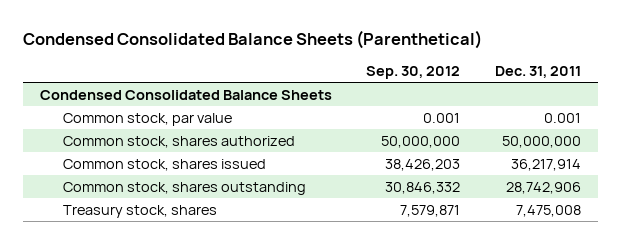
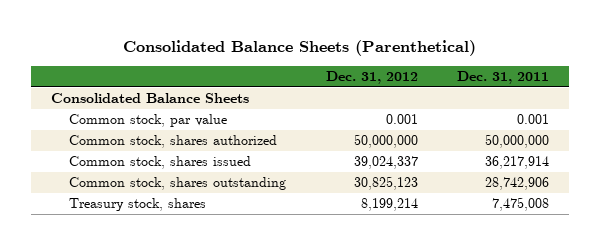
[22,30,482,50] Condensed Consolidated Balance Sheets (Parenthetical) -> [123,40,477,57] Consolidated Balance Sheets (Parenthetical)
[366,66,461,80] Sep. 30, 2012 -> none
none -> [325,70,418,84] Dec. 31, 2012
[39,89,332,100] Condensed Consolidated Balance Sheets -> [51,93,250,104] Consolidated Balance Sheets

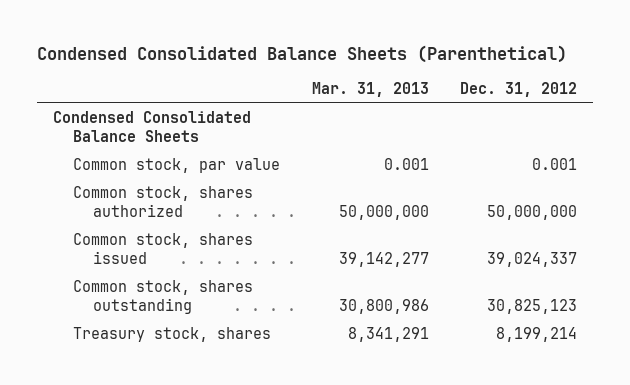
[123,40,477,57] Consolidated Balance Sheets (Parenthetical) -> [37,45,568,64] Condensed Consolidated Balance Sheets (Parenthetical)
[457,70,550,84] Dec. 31, 2011 -> none
none -> [311,82,429,98] Mar. 31, 2013
[51,93,250,104] Consolidated Balance Sheets -> [53,111,252,143] Condensed Consolidated Balance Sheets

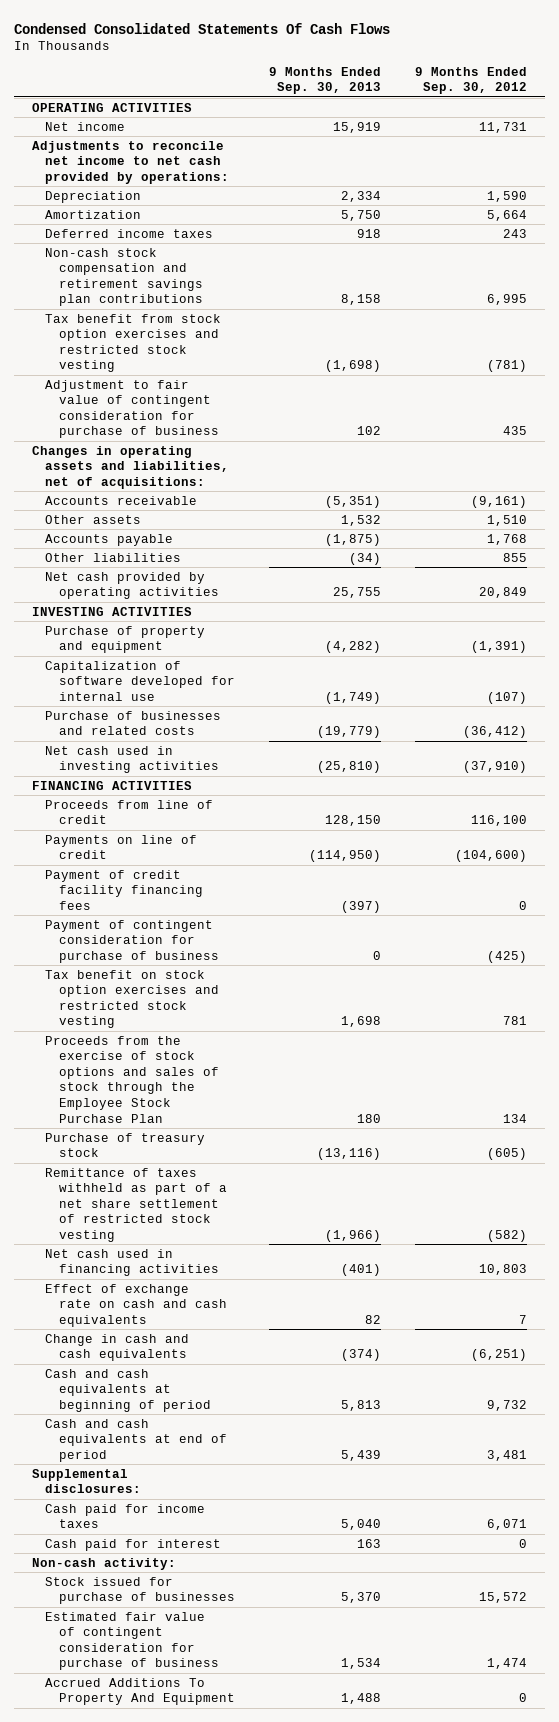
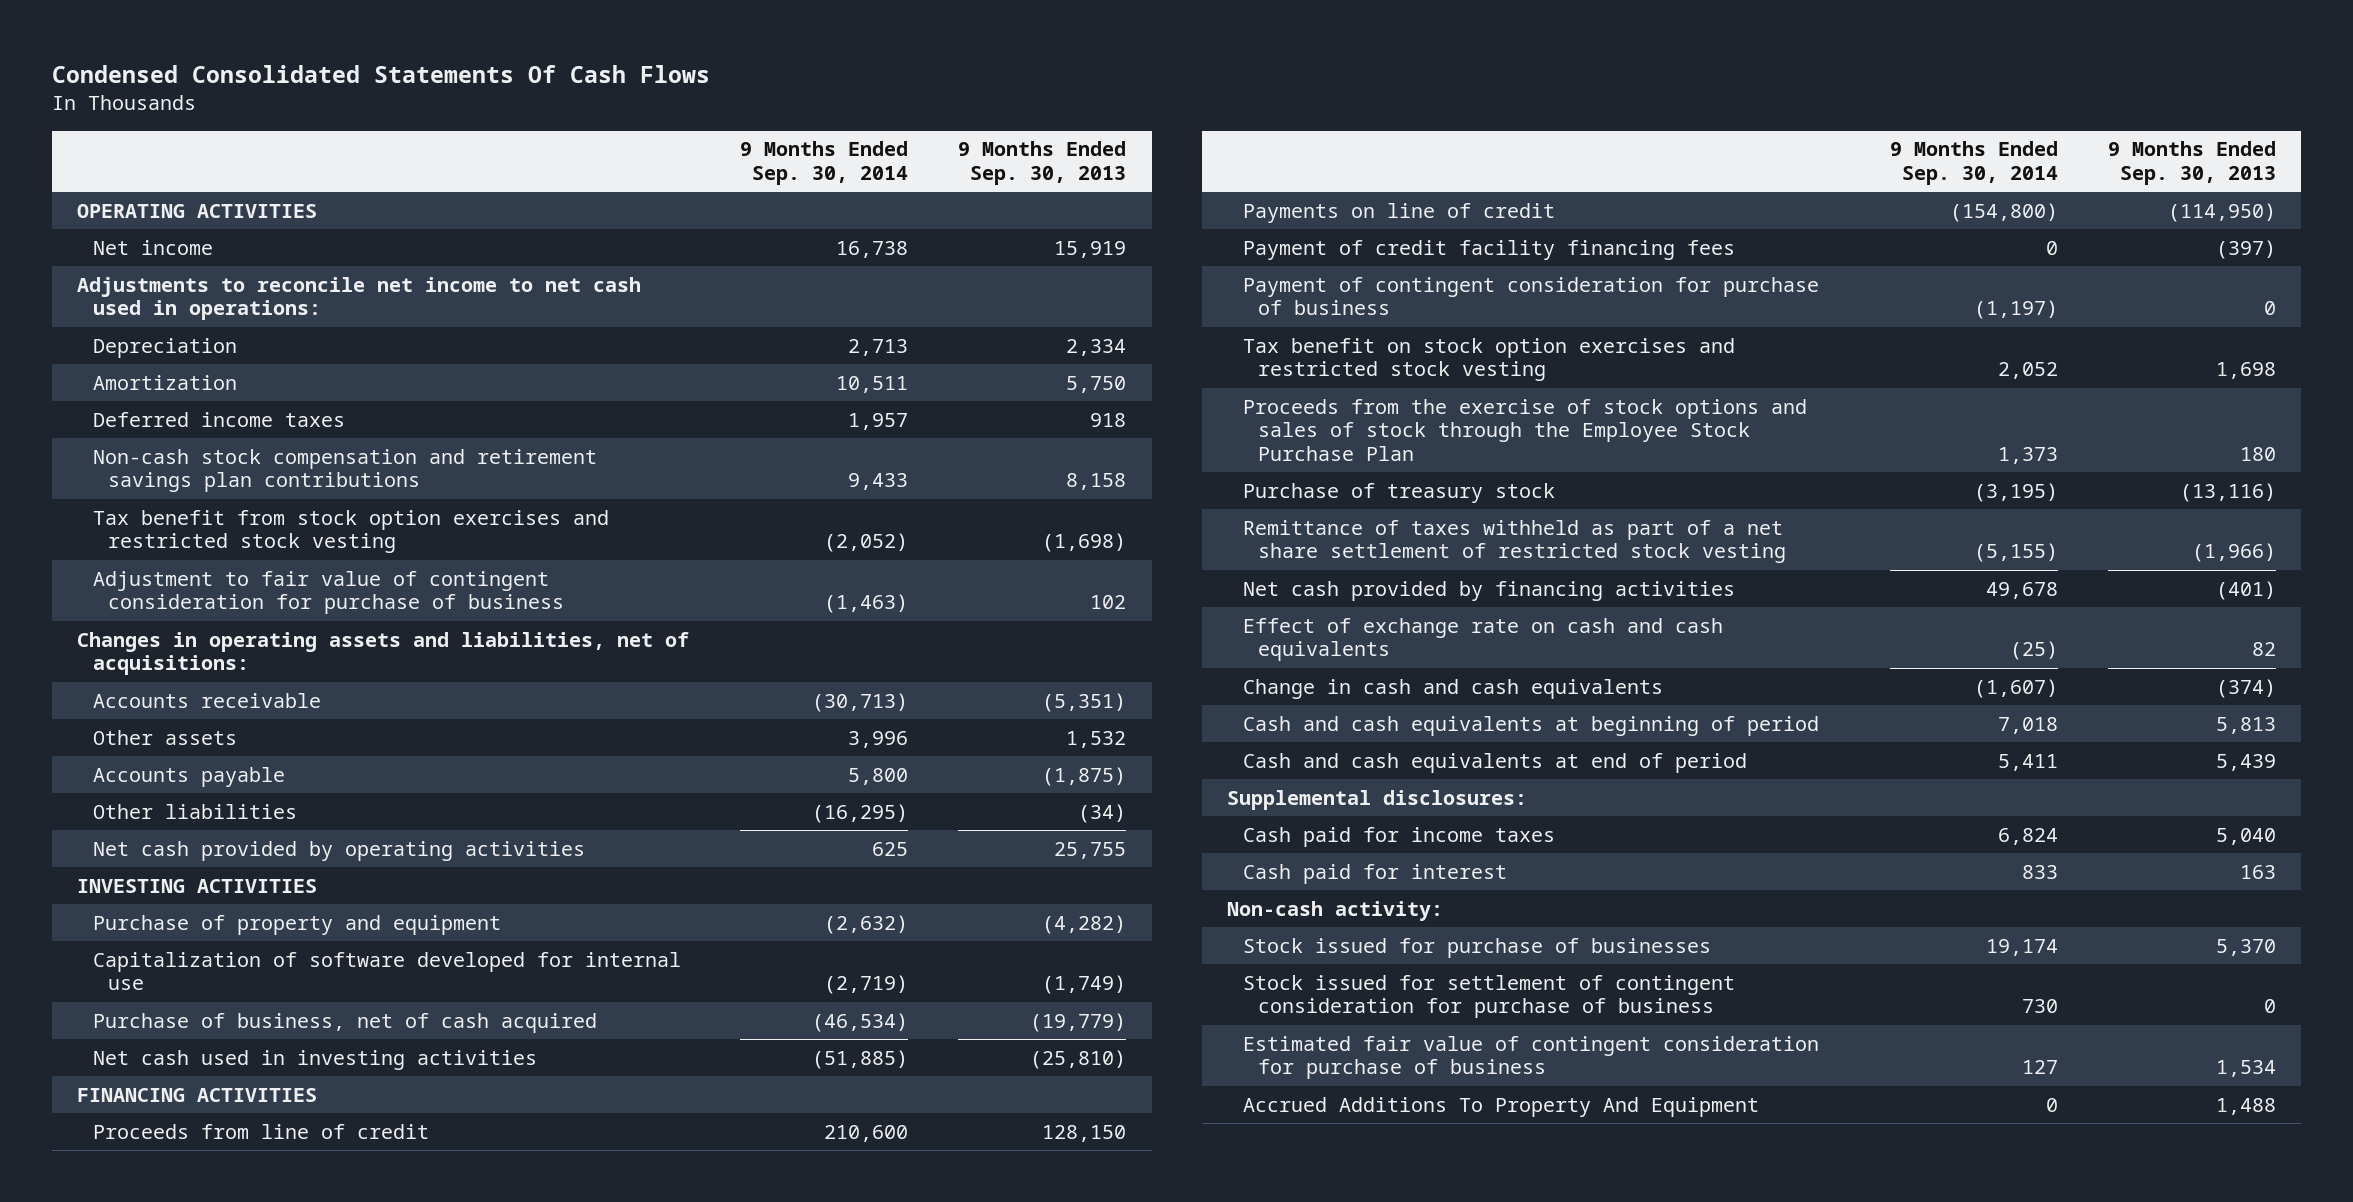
[415,66,528,95] 9 Months Ended Sep. 30, 2012 -> none
none -> [739,141,908,185] 9 Months Ended Sep. 30, 2014
[31,140,230,184] Adjustments to reconcile net income to net cash provided by operations: -> [77,276,642,321] Adjustments to reconcile net income to net cash used in operations:
[45,710,222,736] Purchase of businesses and related costs -> [92,1012,597,1033] Purchase of business, net of cash acquired
[45,1248,219,1277] Net cash used in financing activities -> [1242,580,1735,601] Net cash provided by financing activities
none -> [1242,974,1735,1019] Stock issued for settlement of contingent consideration for purchase of business

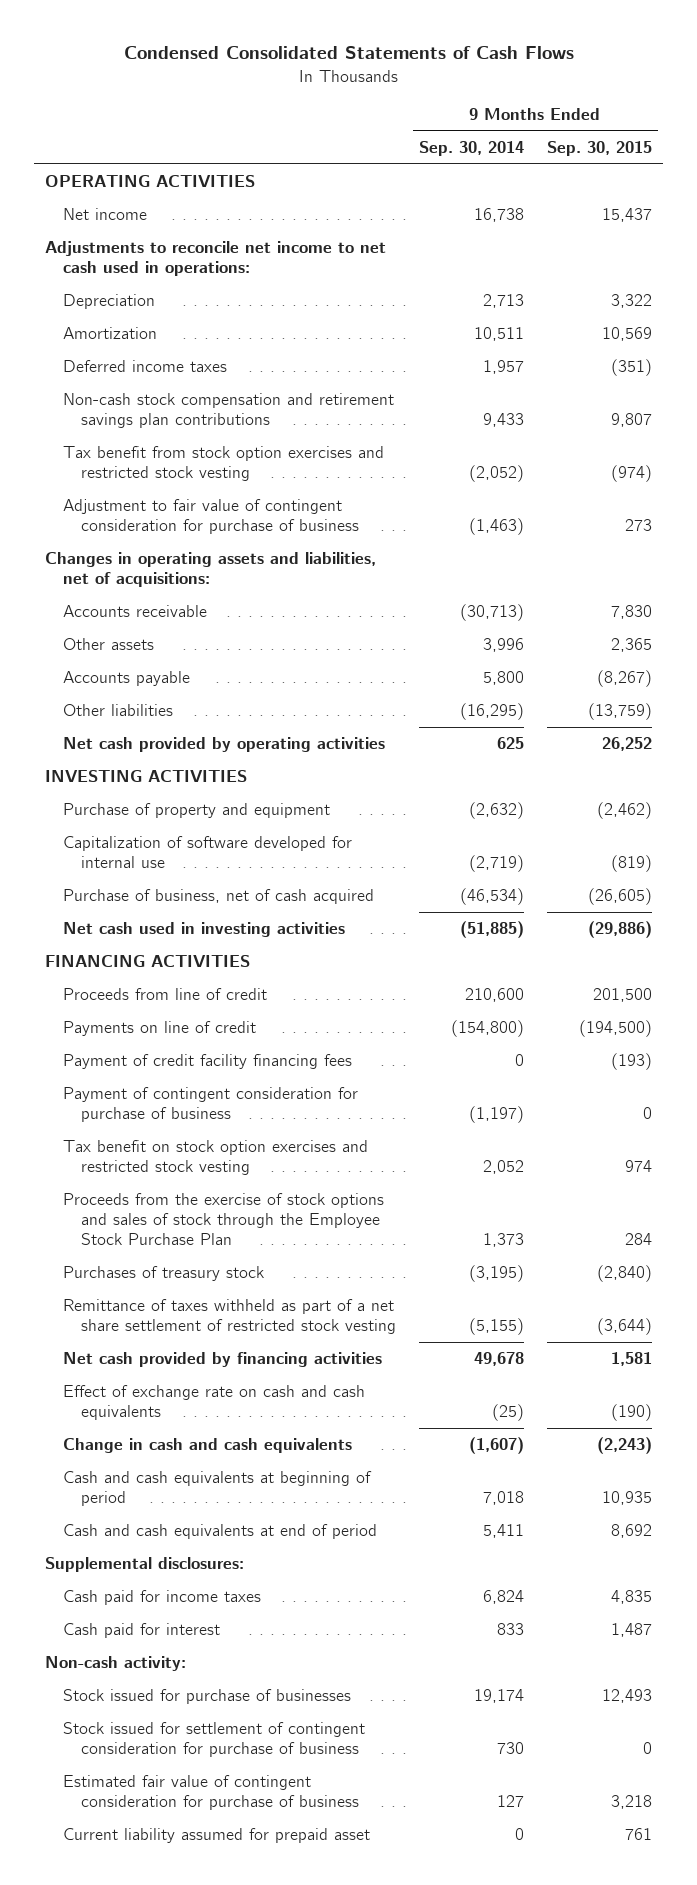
[51,65,710,84] Condensed Consolidated Statements Of Cash Flows -> [123,46,574,60] Condensed Consolidated Statements of Cash Flows
[958,141,1127,185] 9 Months Ended Sep. 30, 2013 -> none
none -> [546,141,652,157] Sep. 30, 2015
[1242,482,1555,503] Purchase of treasury stock -> [63,1266,265,1282] Purchases of treasury stock
[1242,1096,1759,1117] Accrued Additions To Property And Equipment -> none
none -> [63,1828,371,1844] Current liability assumed for prepaid asset

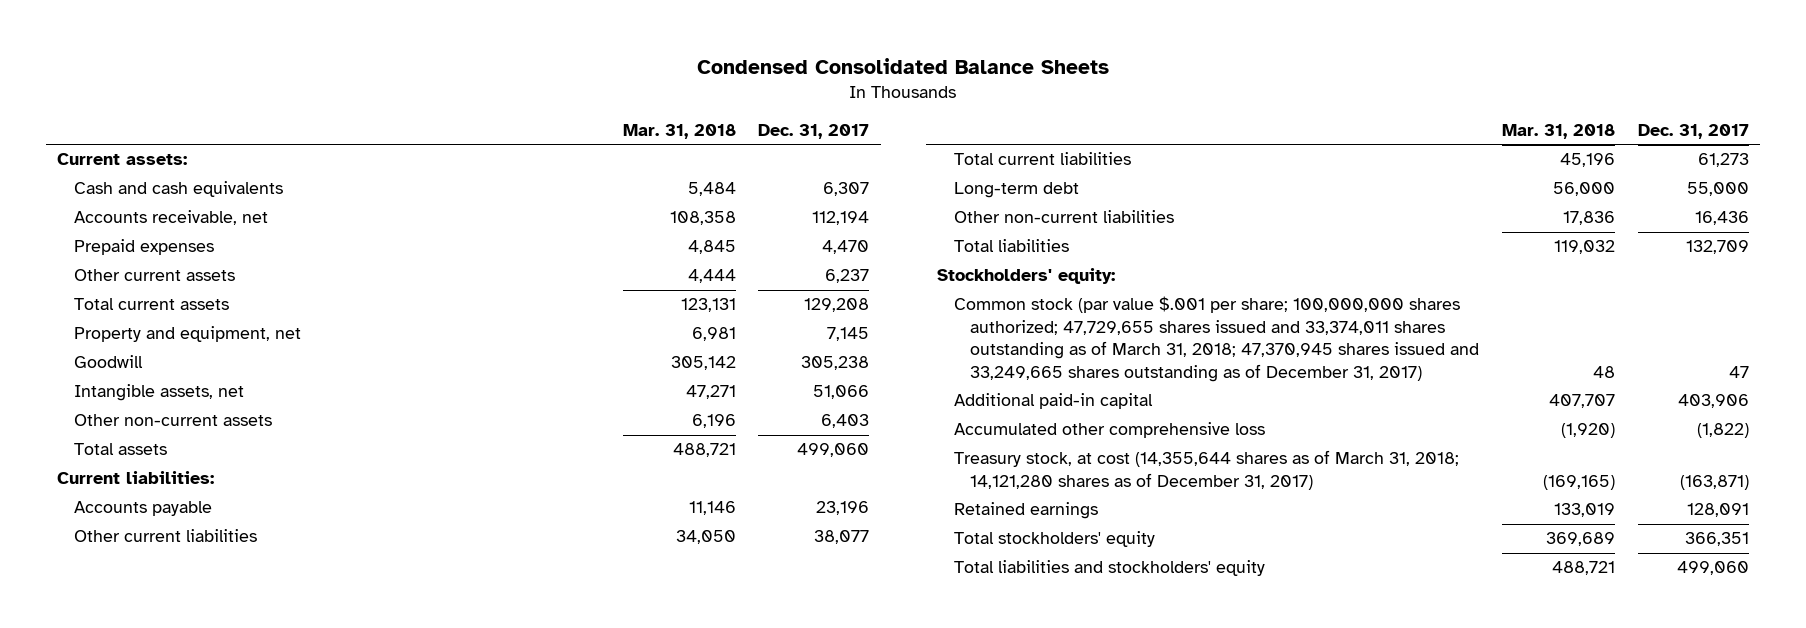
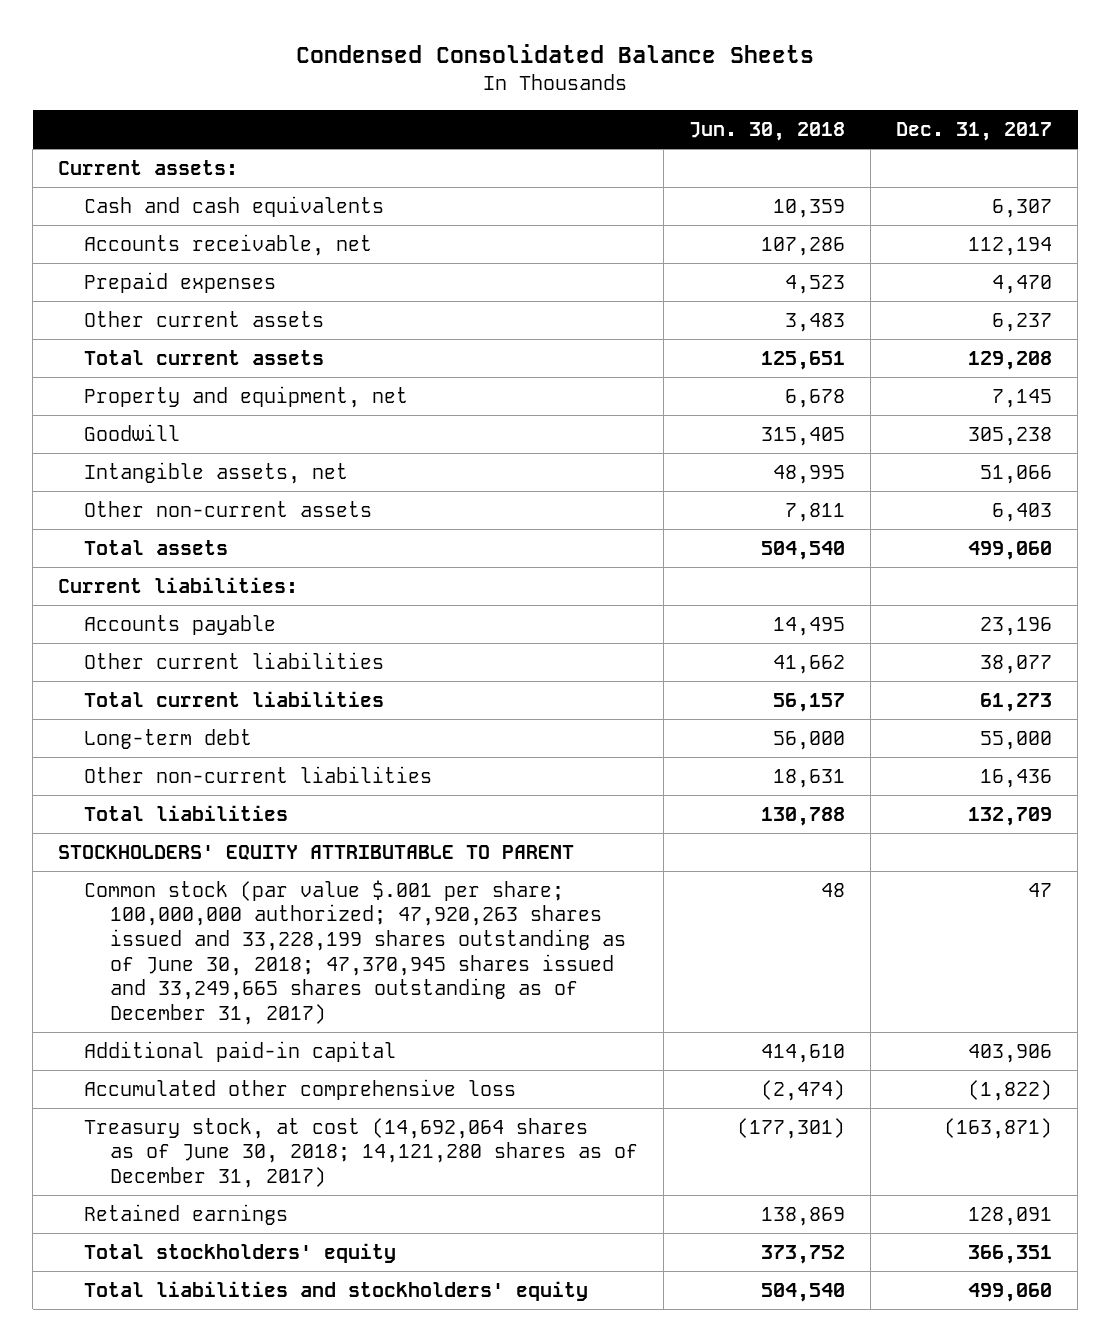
[622,123,736,139] Mar. 31, 2018 -> none
none -> [689,122,846,142] Jun. 30, 2018
[936,268,1115,285] Stockholders' equity: -> [58,844,575,860] STOCKHOLDERS' EQUITY ATTRIBUTABLE TO PARENT
[953,296,1480,382] Common stock (par value $.001 per share; 100,000,000 shares authorized; 47,729,655 shares issued and 33,374,011 shares outstanding as of March 31, 2018; 47,370,945 shares issued and 33,249,665 shares outstanding as of December 31, 2017) -> [84,879,627,1026] Common stock (par value $.001 per share; 100,000,000 authorized; 47,920,263 shares issued and 33,228,199 shares outstanding as of June 30, 2018; 47,370,945 shares issued and 33,249,665 shares outstanding as of December 31, 2017)
[953,450,1459,490] Treasury stock, at cost (14,355,644 shares as of March 31, 2018; 14,121,280 shares as of December 31, 2017) -> [84,1117,639,1189] Treasury stock, at cost (14,692,064 shares as of June 30, 2018; 14,121,280 shares as of December 31, 2017)

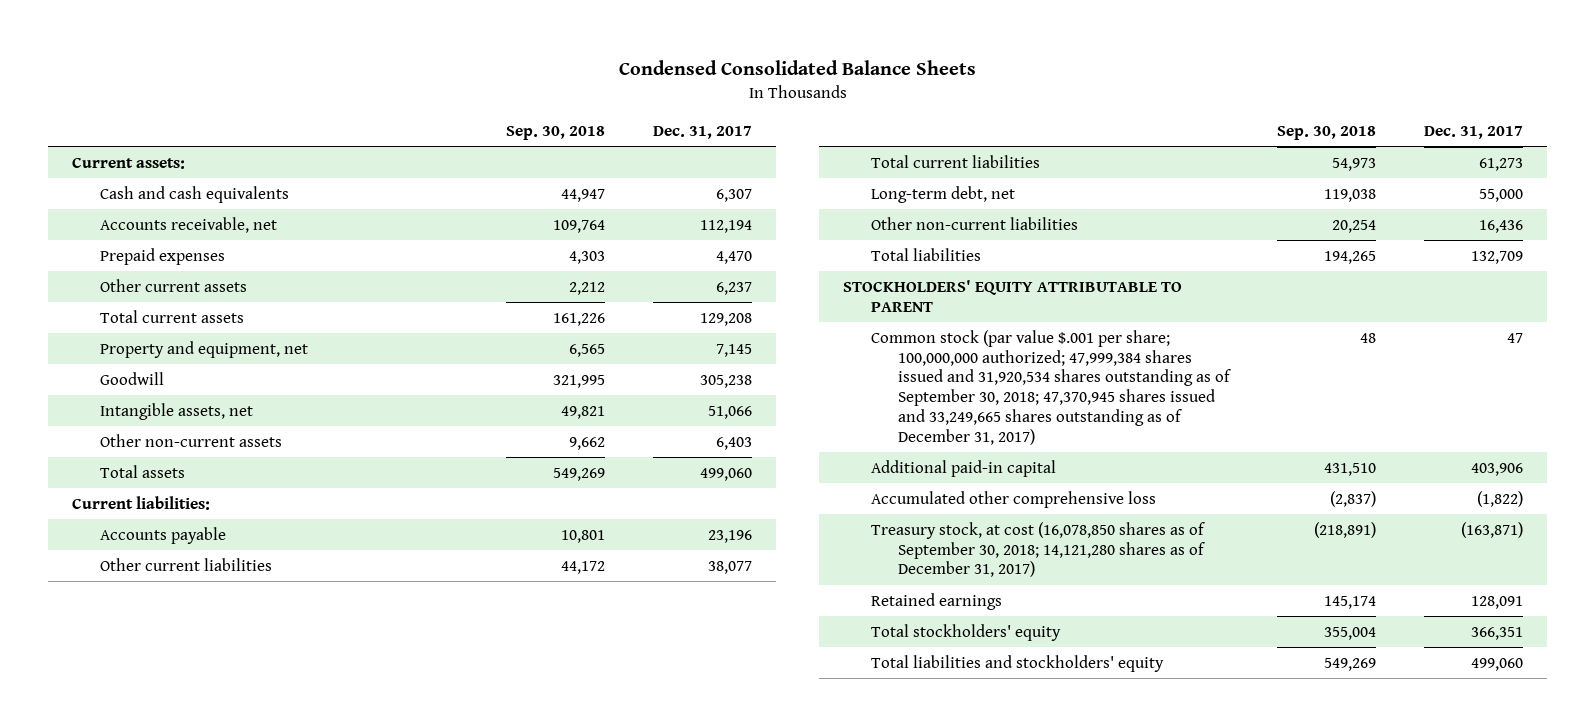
[689,122,846,142] Jun. 30, 2018 -> none
none -> [506,126,606,141] Sep. 30, 2018
[84,728,253,749] Long-term debt -> [870,185,1015,203] Long-term debt, net
[84,879,627,1026] Common stock (par value $.001 per share; 100,000,000 authorized; 47,920,263 shares issued and 33,228,199 shares outstanding as of June 30, 2018; 47,370,945 shares issued and 33,249,665 shares outstanding as of December 31, 2017) -> [870,329,1231,445] Common stock (par value $.001 per share; 100,000,000 authorized; 47,999,384 shares issued and 31,920,534 shares outstanding as of September 30, 2018; 47,370,945 shares issued and 33,249,665 shares outstanding as of December 31, 2017)
[84,1117,639,1189] Treasury stock, at cost (14,692,064 shares as of June 30, 2018; 14,121,280 shares as of December 31, 2017) -> [870,521,1205,578] Treasury stock, at cost (16,078,850 shares as of September 30, 2018; 14,121,280 shares as of December 31, 2017)

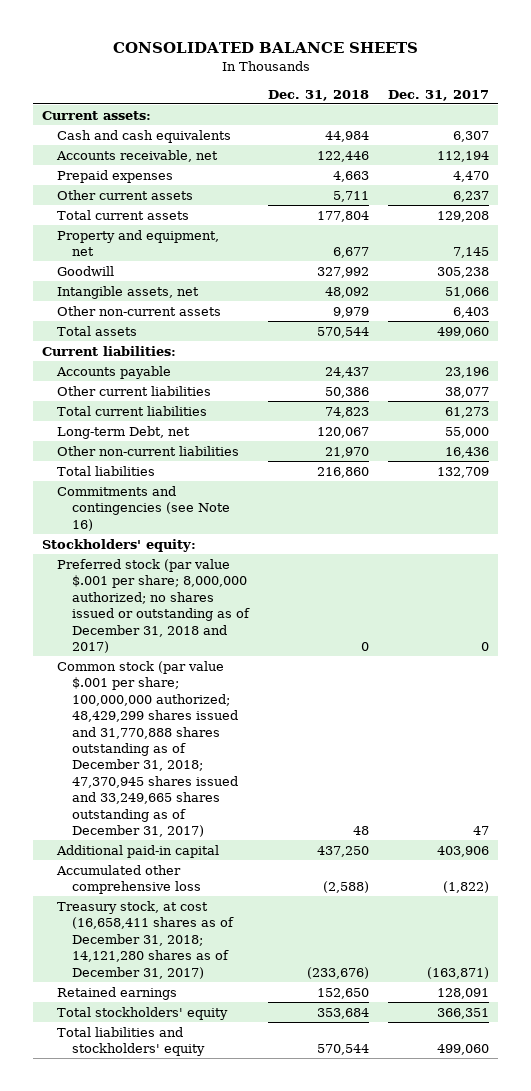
[618,60,976,76] Condensed Consolidated Balance Sheets -> [112,42,418,54] CONSOLIDATED BALANCE SHEETS
[506,126,606,141] Sep. 30, 2018 -> none
none -> [268,89,370,101] Dec. 31, 2018
[870,185,1015,203] Long-term debt, net -> [57,425,191,439] Long-term Debt, net
none -> [57,485,231,531] Commitments and contingencies (see Note 16)
[843,279,1183,312] STOCKHOLDERS' EQUITY ATTRIBUTABLE TO PARENT -> [42,538,197,552] Stockholders' equity:
none -> [57,558,251,654] Preferred stock (par value $.001 per share; 8,000,000 authorized; no shares issued or outstanding as of December 31, 2018 and 2017)
[870,329,1231,445] Common stock (par value $.001 per share; 100,000,000 authorized; 47,999,384 shares issued and 31,920,534 shares outstanding as of September 30, 2018; 47,370,945 shares issued and 33,249,665 shares outstanding as of December 31, 2017) -> [57,660,239,838] Common stock (par value $.001 per share; 100,000,000 authorized; 48,429,299 shares issued and 31,770,888 shares outstanding as of December 31, 2018; 47,370,945 shares issued and 33,249,665 shares outstanding as of December 31, 2017)
[870,521,1205,578] Treasury stock, at cost (16,078,850 shares as of September 30, 2018; 14,121,280 shares as of December 31, 2017) -> [57,900,235,979] Treasury stock, at cost (16,658,411 shares as of December 31, 2018; 14,121,280 shares as of December 31, 2017)

